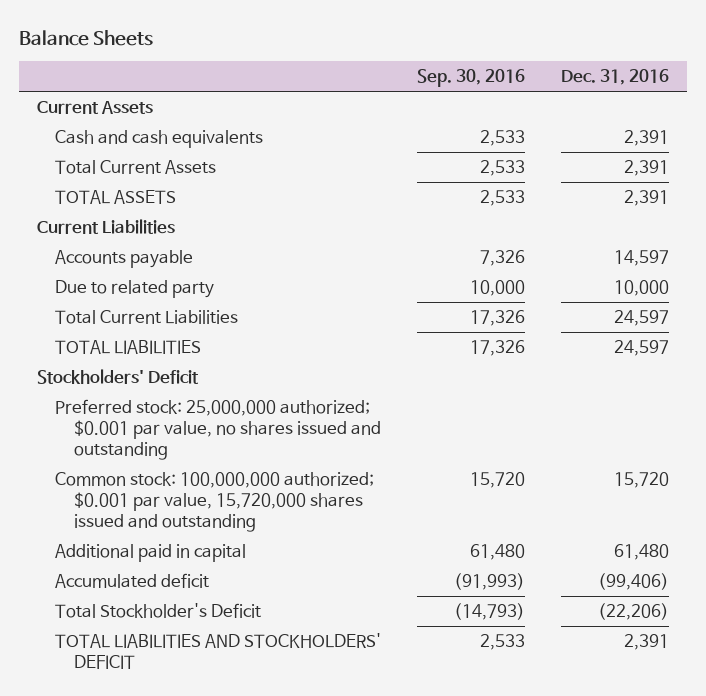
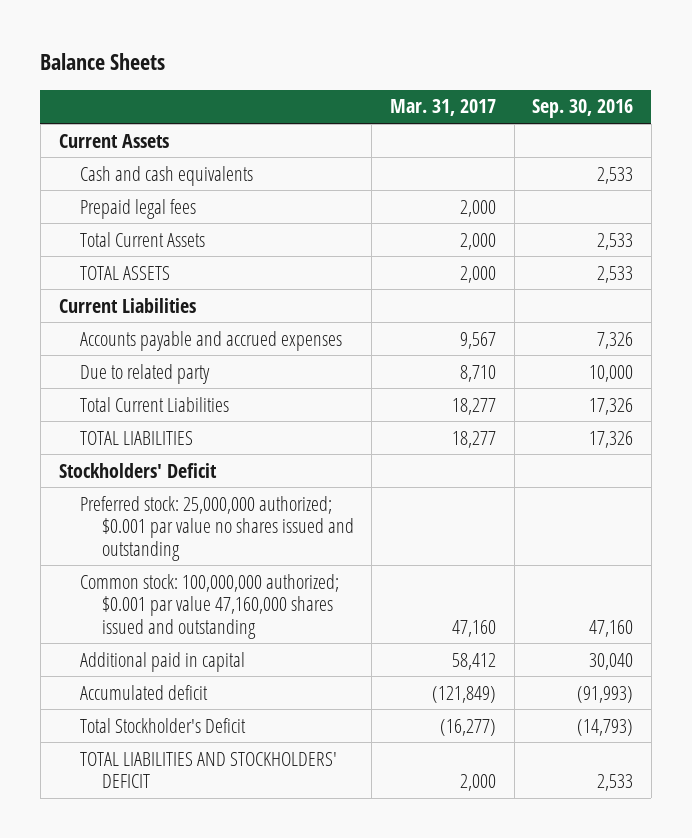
[561,69,670,86] Dec. 31, 2016 -> none
none -> [389,99,496,117] Mar. 31, 2017
none -> [80,198,197,219] Prepaid legal fees
[55,250,194,269] Accounts payable -> [80,330,343,351] Accounts payable and accrued expenses
[55,399,382,461] Preferred stock: 25,000,000 authorized; $0.001 par value, no shares issued and outstanding -> [80,495,354,561] Preferred stock: 25,000,000 authorized; $0.001 par value no shares issued and outstanding
[55,472,375,533] Common stock: 100,000,000 authorized; $0.001 par value, 15,720,000 shares issued and outstanding -> [80,573,340,639] Common stock: 100,000,000 authorized; $0.001 par value 47,160,000 shares issued and outstanding
[470,472,526,489] 15,720 -> [589,619,634,637] 47,160
[470,544,526,561] 61,480 -> [589,652,634,670] 30,040

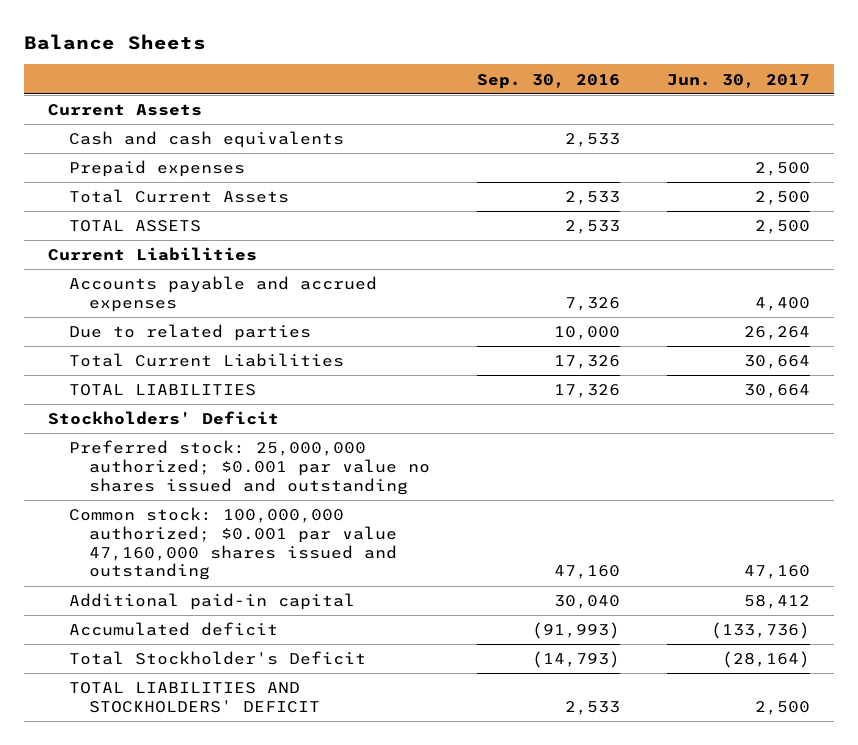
[389,99,496,117] Mar. 31, 2017 -> none
none -> [667,73,811,88] Jun. 30, 2017
[80,198,197,219] Prepaid legal fees -> [68,160,245,178] Prepaid expenses
[80,363,211,384] Due to related party -> [68,324,311,342] Due to related parties
[80,651,246,672] Additional paid in capital -> [68,593,355,611] Additional paid-in capital

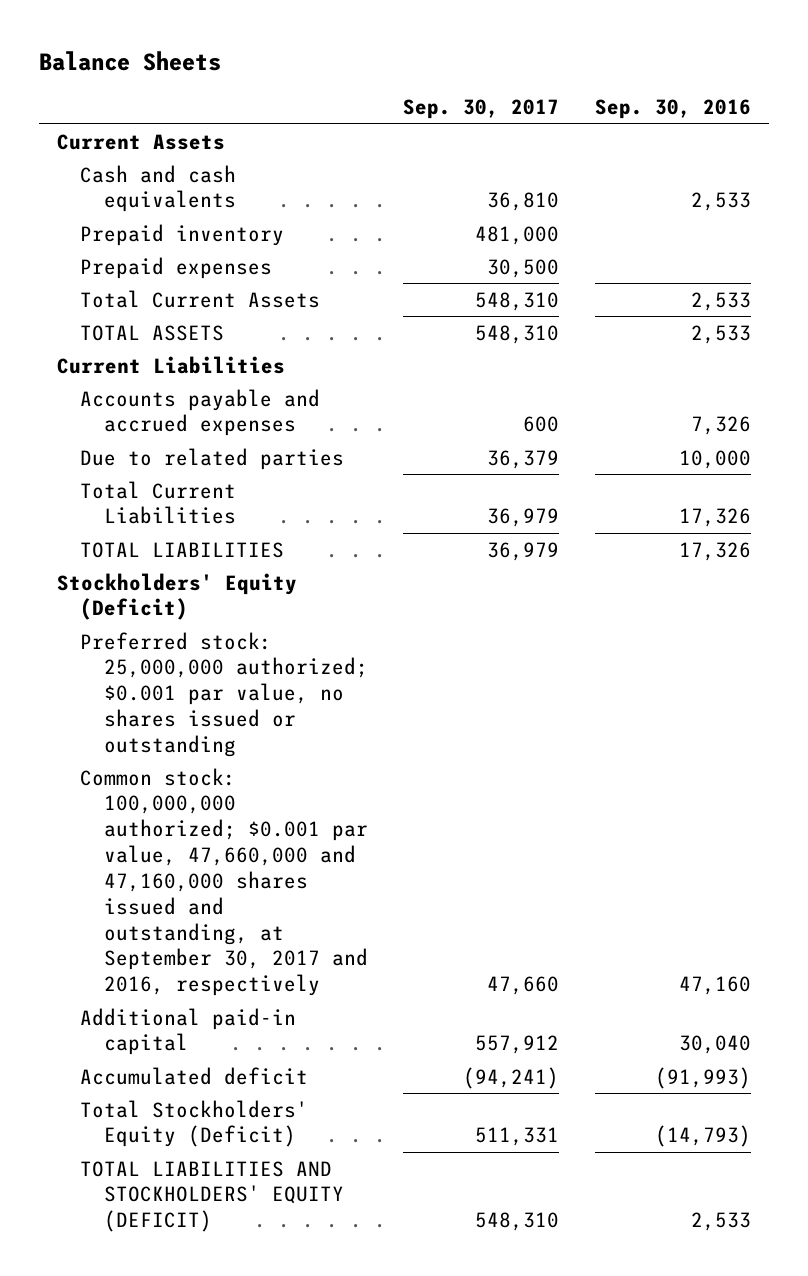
[667,73,811,88] Jun. 30, 2017 -> none
none -> [403,99,560,120] Sep. 30, 2017
none -> [80,223,285,246] Prepaid inventory
[47,411,279,426] Stockholders' Deficit -> [56,572,297,621] Stockholders' Equity (Deficit)
[68,440,431,495] Preferred stock: 25,000,000 authorized; $0.001 par value no shares issued and outstanding -> [80,631,368,757] Preferred stock: 25,000,000 authorized; $0.001 par value, no shares issued or outstanding
[68,507,398,581] Common stock: 100,000,000 authorized; $0.001 par value 47,160,000 shares issued and outstanding -> [80,767,368,997] Common stock: 100,000,000 authorized; $0.001 par value, 47,660,000 and 47,160,000 shares issued and outstanding, at September 30, 2017 and 2016, respectively
[68,651,366,666] Total Stockholder's Deficit -> [80,1099,309,1148] Total Stockholders' Equity (Deficit)
[68,682,321,713] TOTAL LIABILITIES AND STOCKHOLDERS' DEFICIT -> [80,1160,344,1233] TOTAL LIABILITIES AND STOCKHOLDERS' EQUITY (DEFICIT)

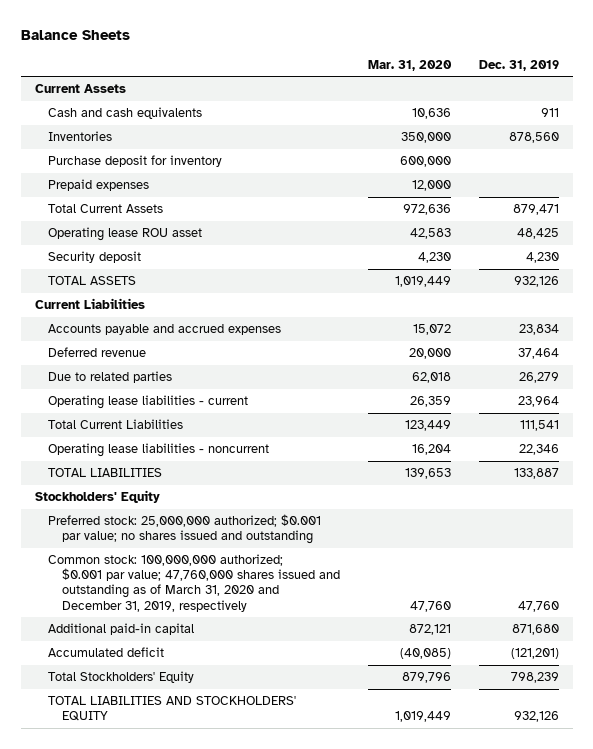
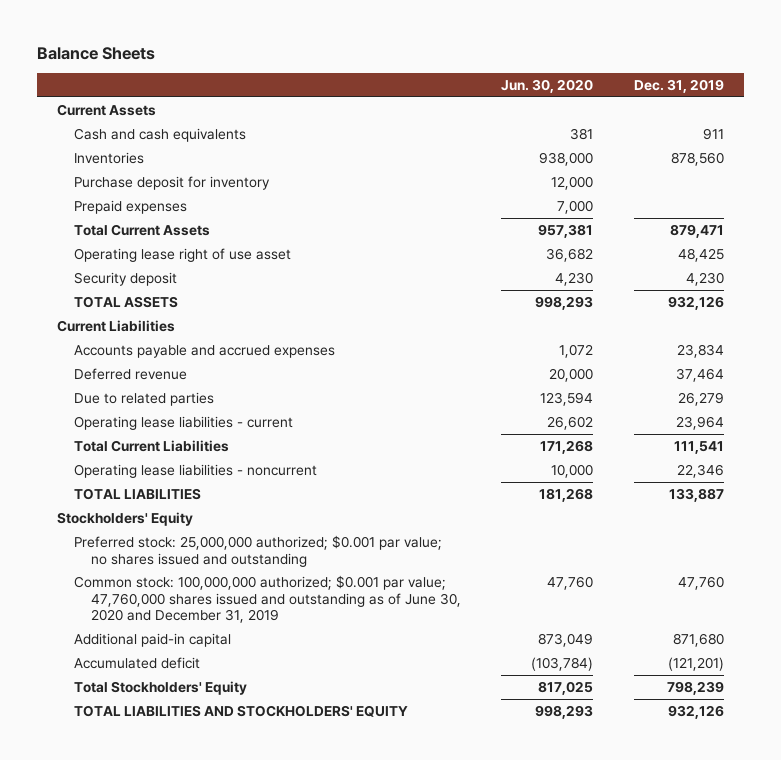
[367,59,452,71] Mar. 31, 2020 -> none
none -> [501,78,594,93] Jun. 30, 2020
[48,227,203,242] Operating lease ROU asset -> [73,247,291,262] Operating lease right of use asset
[48,554,340,612] Common stock: 100,000,000 authorized; $0.001 par value; 47,760,000 shares issued and outstanding as of March 31, 2020 and December 31, 2019, respectively -> [73,574,461,624] Common stock: 100,000,000 authorized; $0.001 par value; 47,760,000 shares issued and outstanding as of June 30, 2020 and December 31, 2019

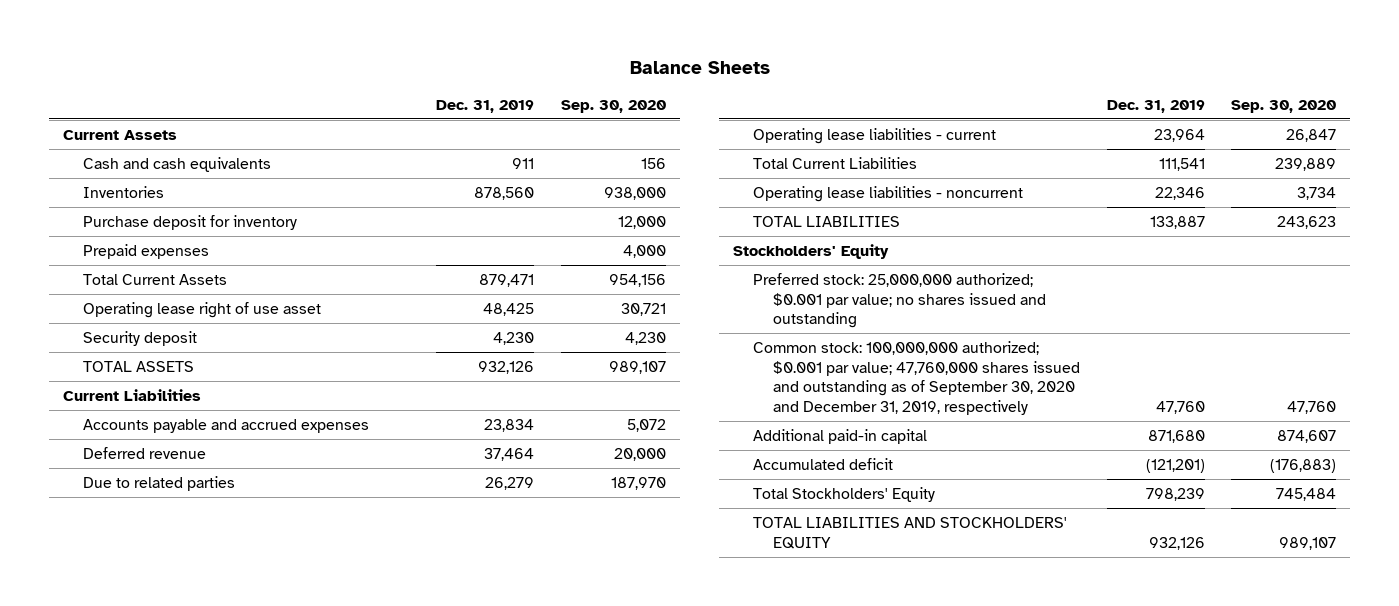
[501,78,594,93] Jun. 30, 2020 -> none
none -> [561,99,667,113] Sep. 30, 2020
[73,574,461,624] Common stock: 100,000,000 authorized; $0.001 par value; 47,760,000 shares issued and outstanding as of June 30, 2020 and December 31, 2019 -> [752,340,1080,415] Common stock: 100,000,000 authorized; $0.001 par value; 47,760,000 shares issued and outstanding as of September 30, 2020 and December 31, 2019, respectively

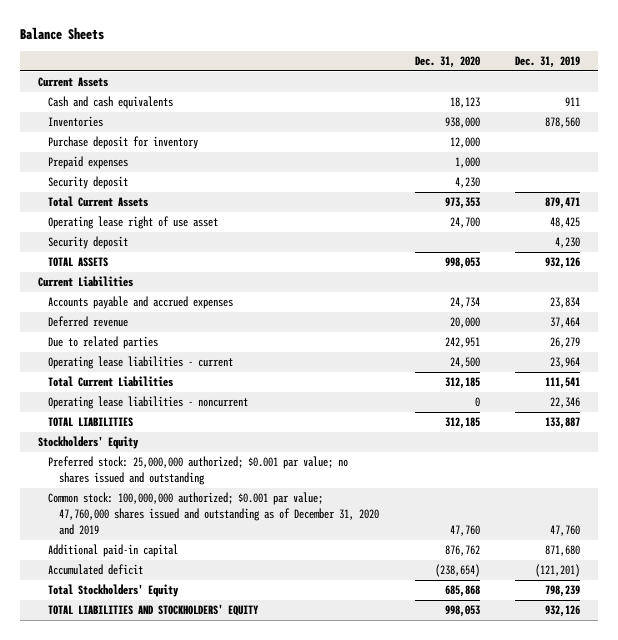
[561,99,667,113] Sep. 30, 2020 -> none
none -> [414,56,480,69] Dec. 31, 2020
none -> [48,176,129,190] Security deposit
[752,340,1080,415] Common stock: 100,000,000 authorized; $0.001 par value; 47,760,000 shares issued and outstanding as of September 30, 2020 and December 31, 2019, respectively -> [48,492,380,535] Common stock: 100,000,000 authorized; $0.001 par value; 47,760,000 shares issued and outstanding as of December 31, 2020 and 2019

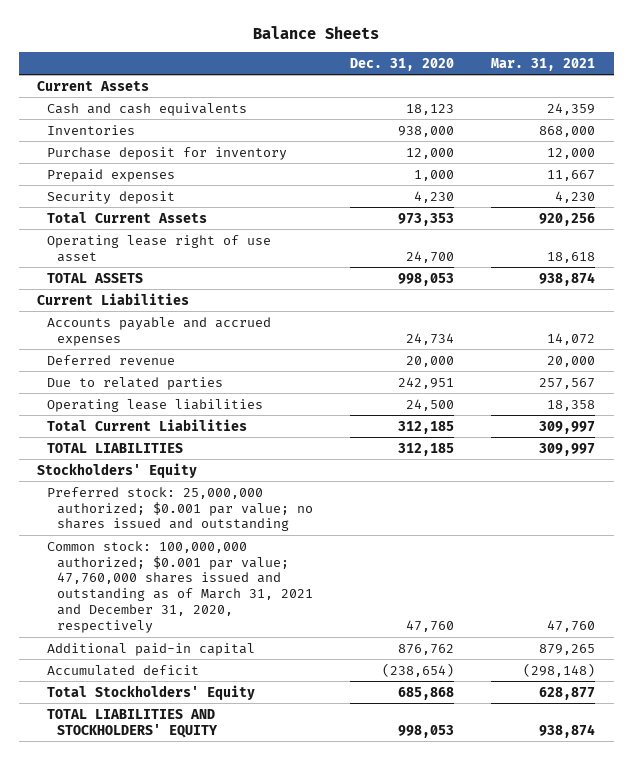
[515,56,581,69] Dec. 31, 2019 -> none
none -> [491,57,596,71] Mar. 31, 2021
[48,236,129,250] Security deposit -> none
[48,356,234,370] Operating lease liabilities - current -> [47,398,264,412] Operating lease liabilities
[48,396,249,410] Operating lease liabilities - noncurrent -> none
[48,492,380,535] Common stock: 100,000,000 authorized; $0.001 par value; 47,760,000 shares issued and outstanding as of December 31, 2020 and 2019 -> [47,540,313,633] Common stock: 100,000,000 authorized; $0.001 par value; 47,760,000 shares issued and outstanding as of March 31, 2021 and December 31, 2020, respectively

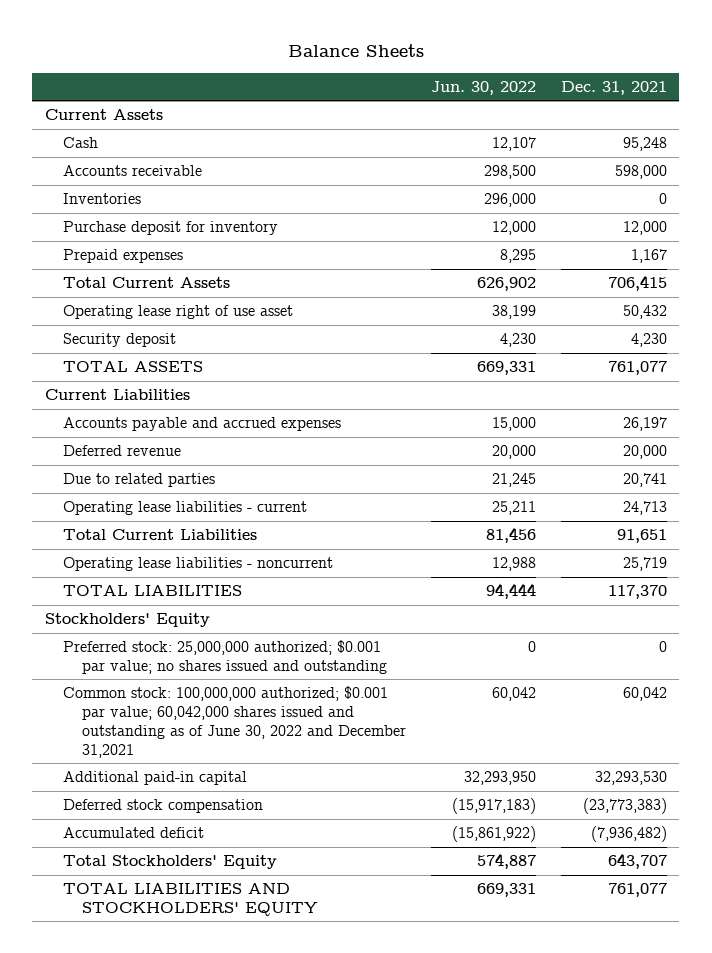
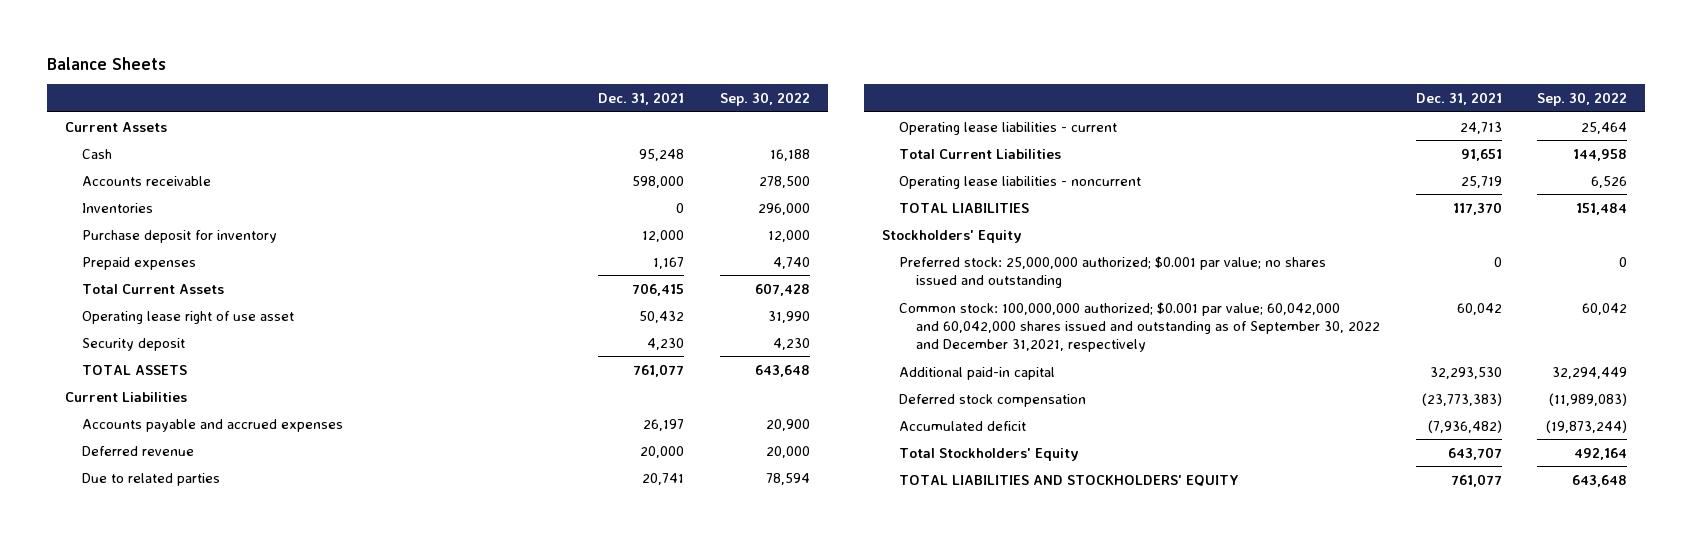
[430,81,536,96] Jun. 30, 2022 -> none
none -> [719,92,810,107] Sep. 30, 2022
[63,686,406,758] Common stock: 100,000,000 authorized; $0.001 par value; 60,042,000 shares issued and outstanding as of June 30, 2022 and December 31,2021 -> [899,301,1380,353] Common stock: 100,000,000 authorized; $0.001 par value; 60,042,000 and 60,042,000 shares issued and outstanding as of September 30, 2022 and December 31,2021, respectively

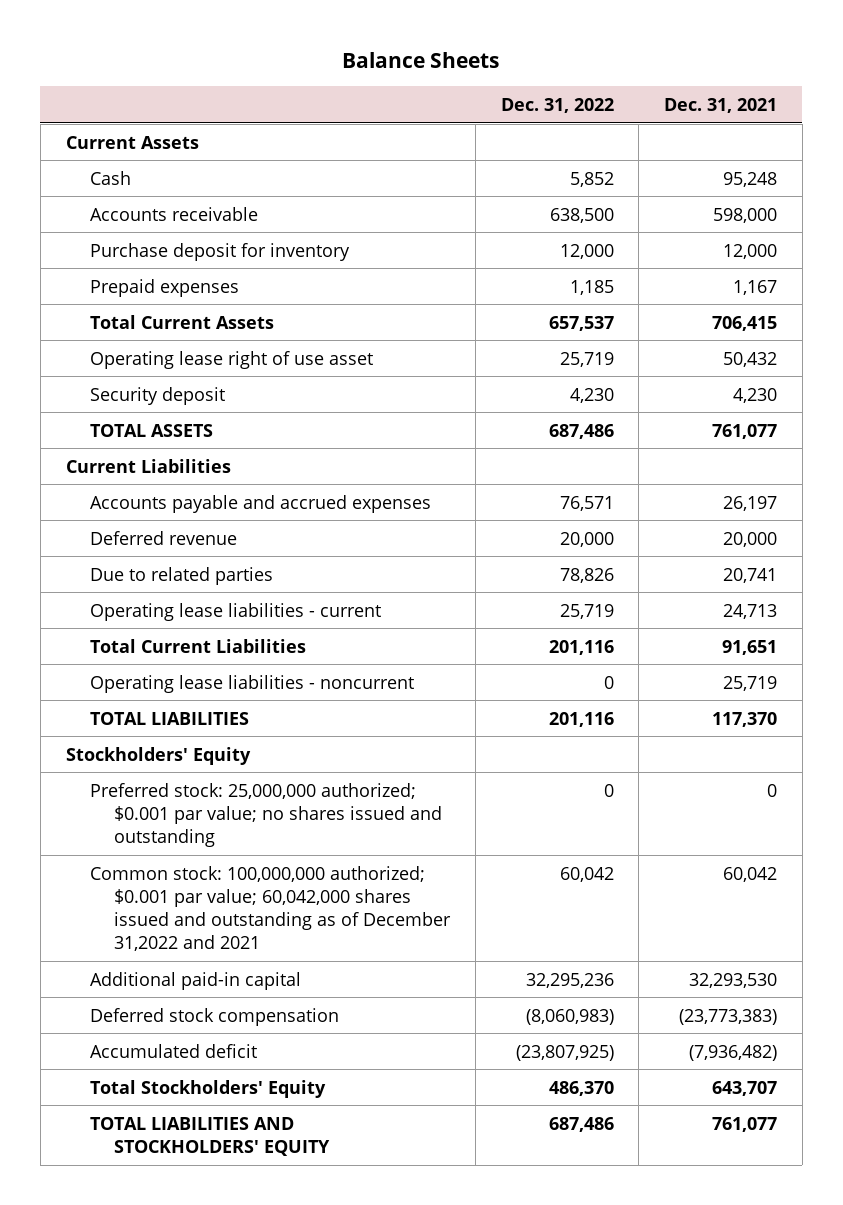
[719,92,810,107] Sep. 30, 2022 -> none
none -> [500,97,614,113] Dec. 31, 2022
[81,202,153,213] Inventories -> none
[899,301,1380,353] Common stock: 100,000,000 authorized; $0.001 par value; 60,042,000 and 60,042,000 shares issued and outstanding as of September 30, 2022 and December 31,2021, respectively -> [89,865,451,951] Common stock: 100,000,000 authorized; $0.001 par value; 60,042,000 shares issued and outstanding as of December 31,2022 and 2021

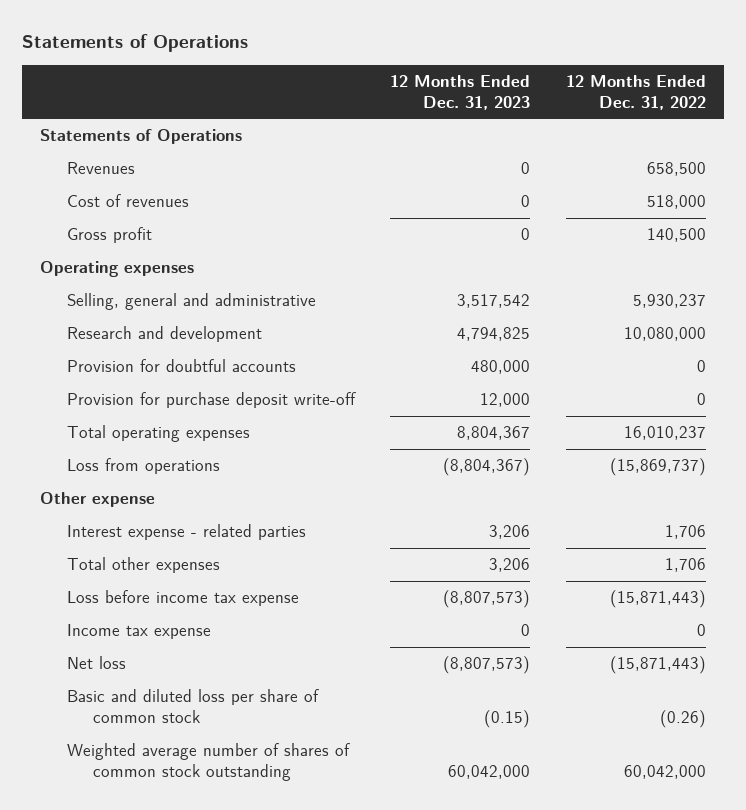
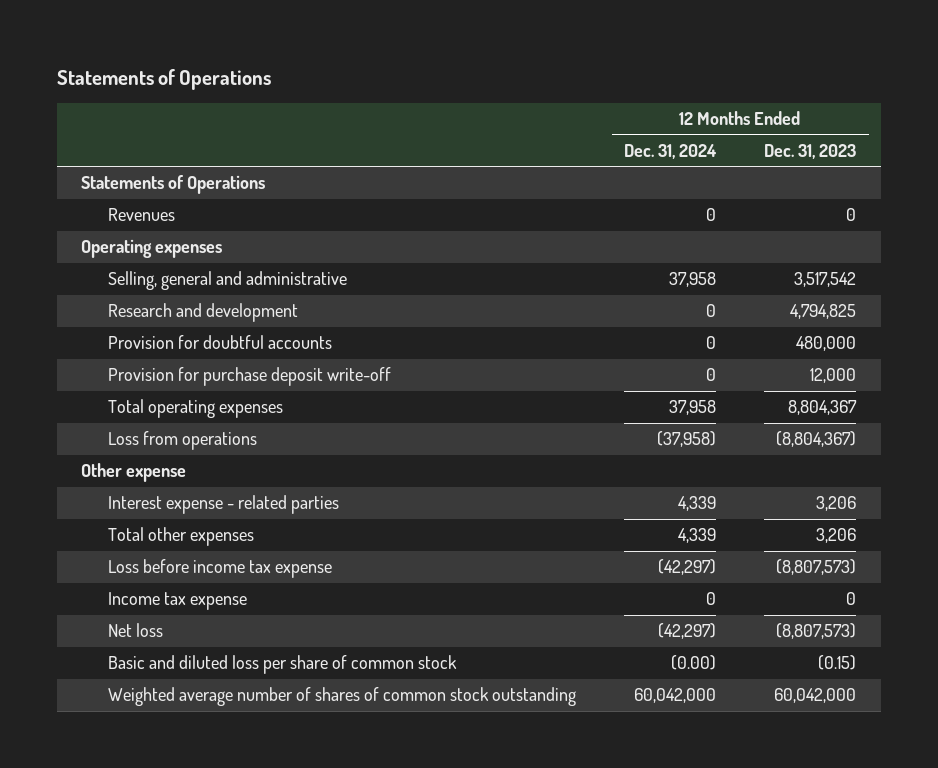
[566,75,707,110] 12 Months Ended Dec. 31, 2022 -> none
none -> [624,143,718,159] Dec. 31, 2024
[66,194,189,208] Cost of revenues -> none
[66,227,152,244] Gross profit -> none

